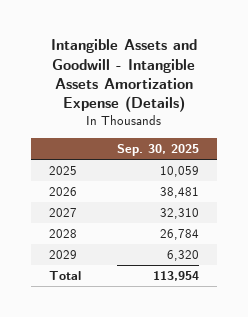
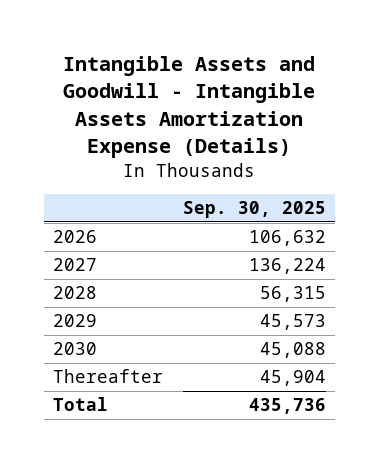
[48,166,77,176] 2025 -> none
[160,187,200,199] 38,481 -> [248,230,326,247] 106,632
[160,208,200,220] 32,310 -> [248,258,326,275] 136,224
[160,229,200,241] 26,784 -> [259,286,326,303] 56,315
[167,250,200,262] 6,320 -> [259,314,326,331] 45,573
none -> [53,342,98,356] 2030
none -> [53,369,164,384] Thereafter
[153,271,200,282] 113,954 -> [248,398,326,415] 435,736

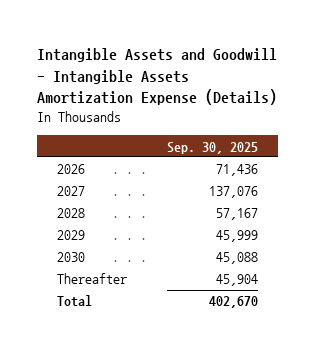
[248,230,326,247] 106,632 -> [216,164,259,177] 71,436
[248,258,326,275] 136,224 -> [209,186,259,199] 137,076
[259,286,326,303] 56,315 -> [216,208,259,221] 57,167
[259,314,326,331] 45,573 -> [216,230,259,243] 45,999
[248,398,326,415] 435,736 -> [209,296,259,309] 402,670

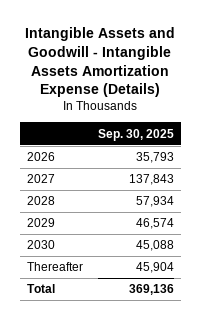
[216,164,259,177] 71,436 -> [135,152,174,164] 35,793
[209,186,259,199] 137,076 -> [128,174,174,186] 137,843
[216,208,259,221] 57,167 -> [135,196,174,208] 57,934
[216,230,259,243] 45,999 -> [135,218,174,230] 46,574
[209,296,259,309] 402,670 -> [128,284,174,296] 369,136

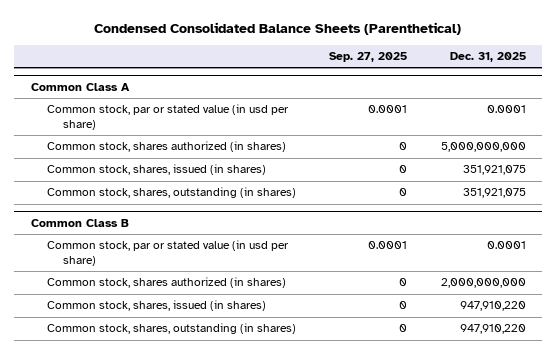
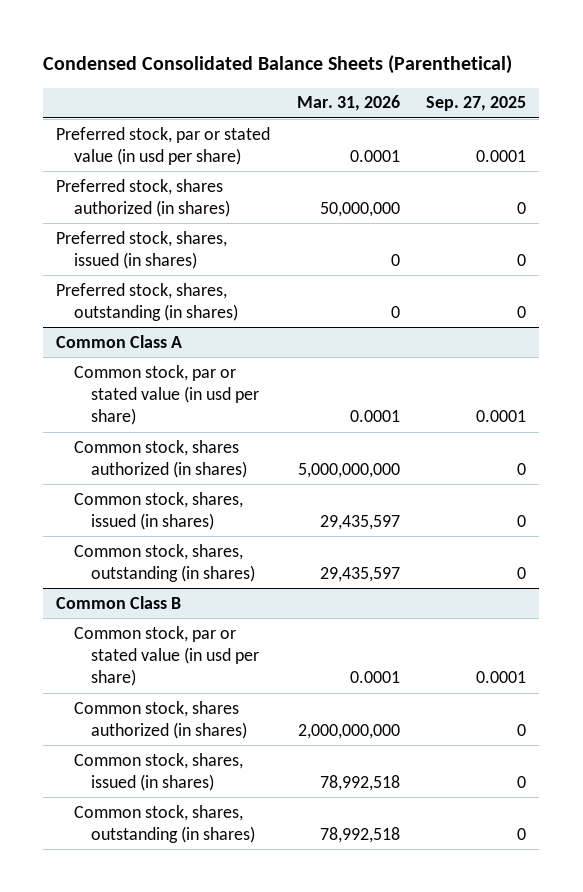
[449,52,526,63] Dec. 31, 2025 -> none
none -> [296,95,400,112] Mar. 31, 2026
none -> [56,126,271,165] Preferred stock, par or stated value (in usd per share)
none -> [56,178,230,217] Preferred stock, shares authorized (in shares)
none -> [56,230,228,269] Preferred stock, shares, issued (in shares)
none -> [56,282,238,321] Preferred stock, shares, outstanding (in shares)

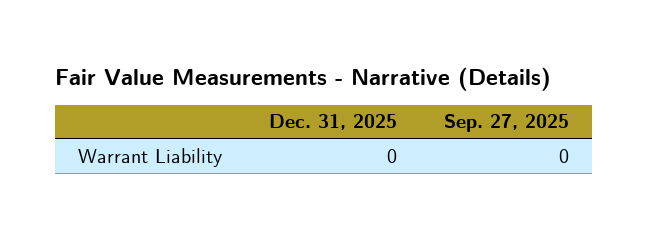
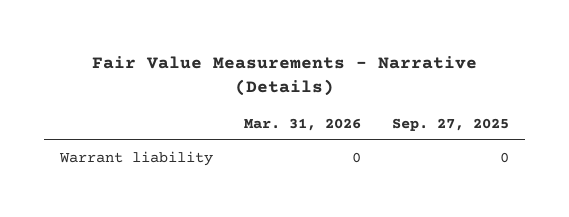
[269,114,398,131] Dec. 31, 2025 -> none
none -> [244,118,362,132] Mar. 31, 2026
[78,147,223,167] Warrant Liability -> [58,150,213,166] Warrant liability

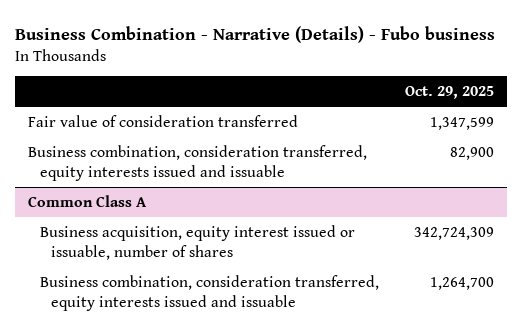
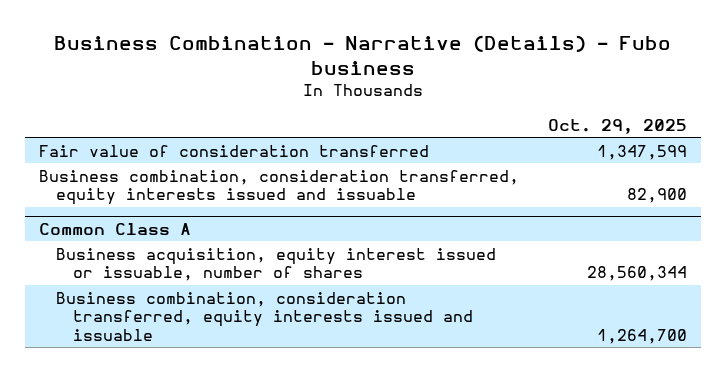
[413,226,494,240] 342,724,309 -> [586,266,687,282] 28,560,344

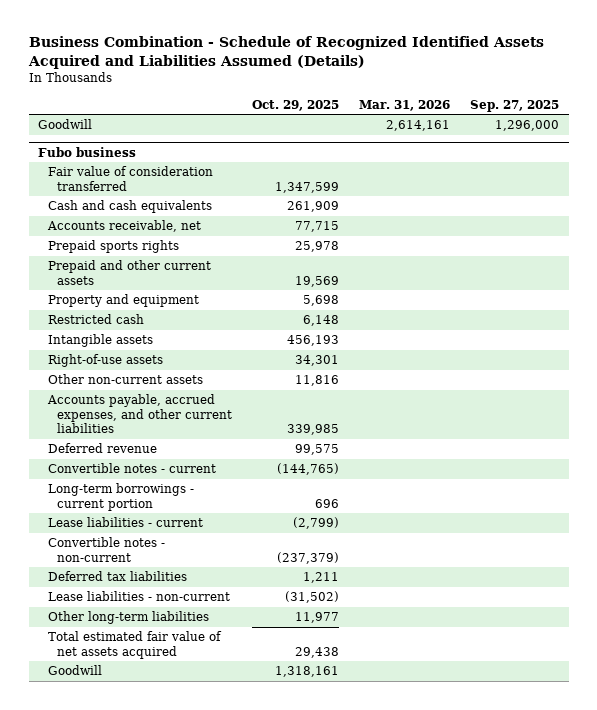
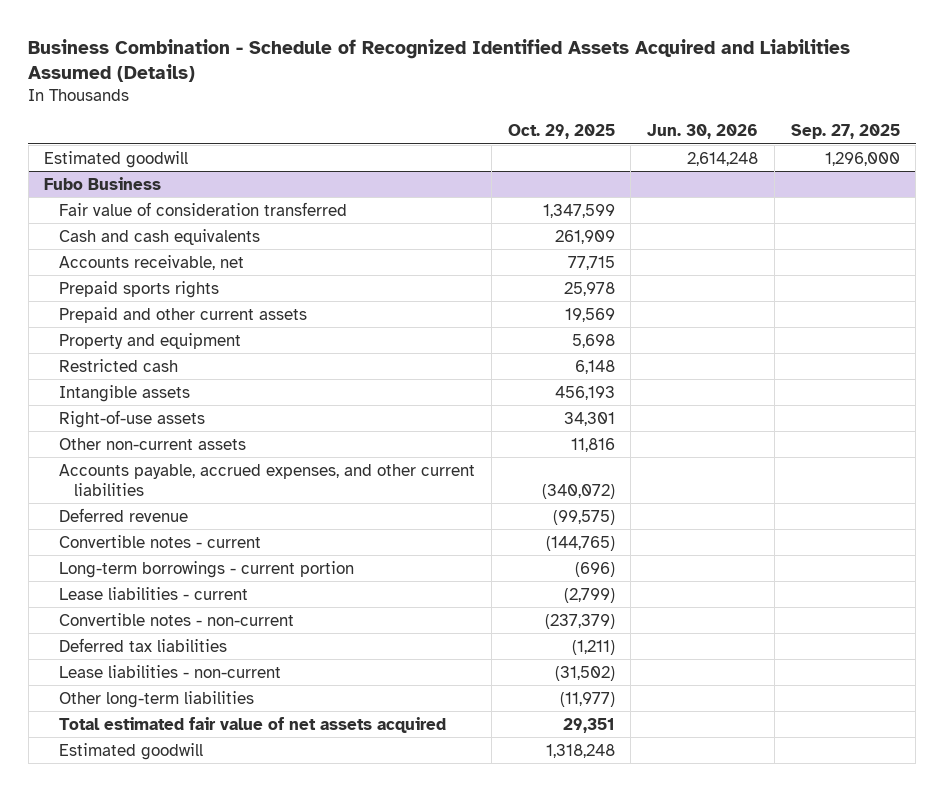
[358,99,450,111] Mar. 31, 2026 -> none
none -> [647,124,759,140] Jun. 30, 2026
[38,119,93,130] Goodwill -> [44,150,189,168] Estimated goodwill
[38,146,137,157] Fubo business -> [44,176,162,190] Fubo Business
[286,424,339,436] 339,985 -> [541,483,615,499] (340,072)
[294,444,339,456] 99,575 -> [552,509,615,525] (99,575)
[314,498,339,508] 696 -> [574,561,615,577] (696)
[302,572,339,584] 1,211 -> [571,639,615,655] (1,211)
[294,612,339,624] 11,977 -> [559,691,615,707] (11,977)
[294,646,339,658] 29,438 -> [562,717,615,733] 29,351
[47,665,102,676] Goodwill -> [59,742,204,760] Estimated goodwill
[274,666,339,678] 1,318,161 -> [545,743,615,758] 1,318,248

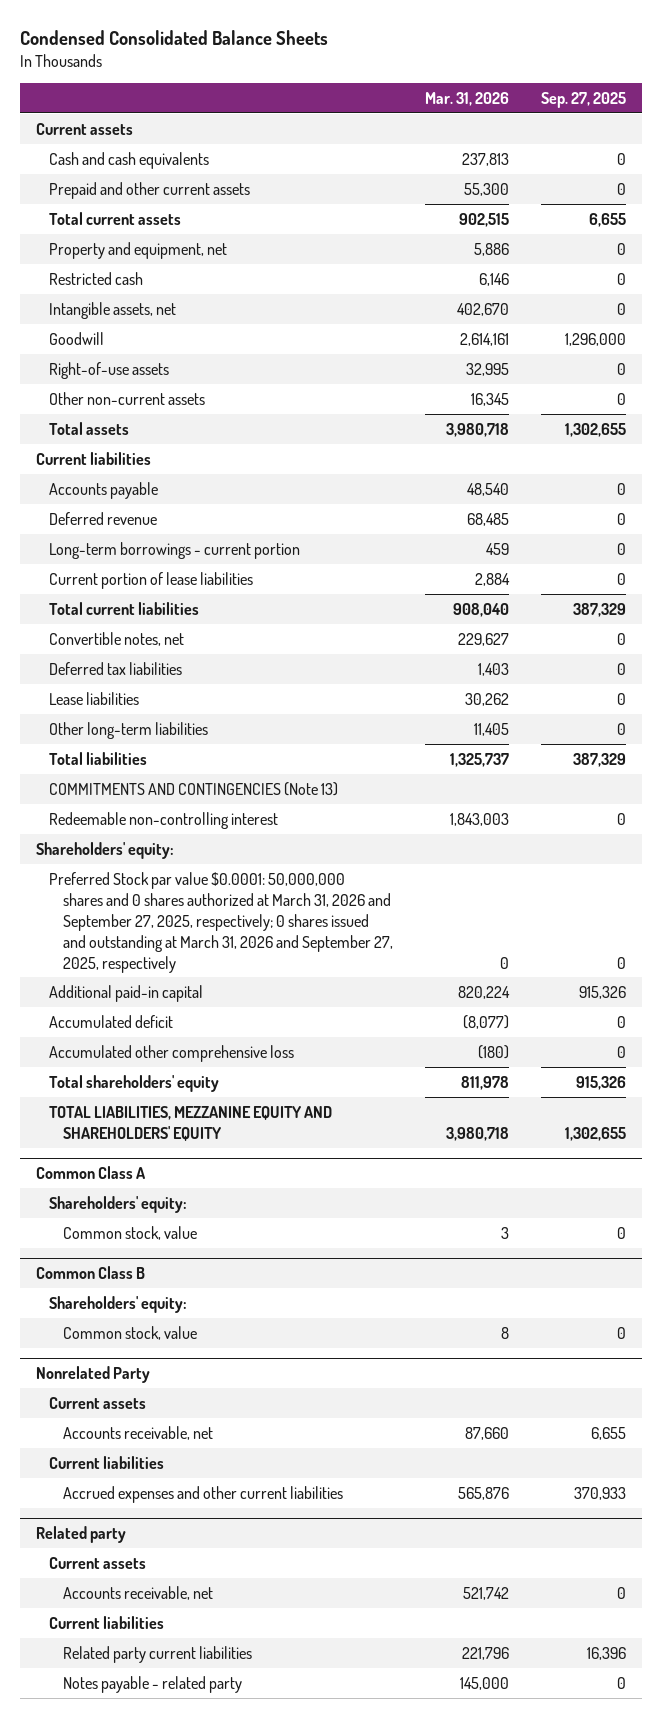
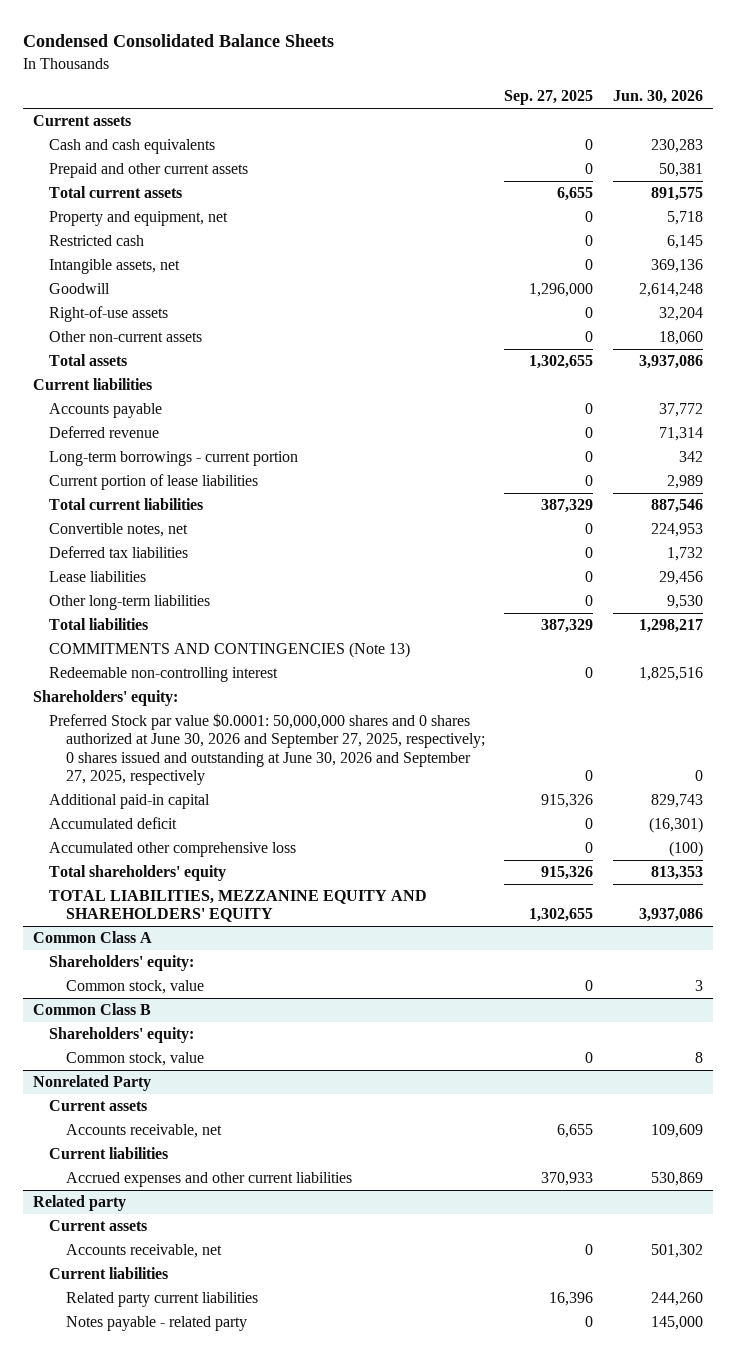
[424,91,509,106] Mar. 31, 2026 -> none
none -> [613,90,704,105] Jun. 30, 2026
[49,871,393,973] Preferred Stock par value $0.0001: 50,000,000 shares and 0 shares authorized at March 31, 2026 and September 27, 2025, respectively; 0 shares issued and outstanding at March 31, 2026 and September 27, 2025, respectively -> [49,712,485,786] Preferred Stock par value $0.0001: 50,000,000 shares and 0 shares authorized at June 30, 2026 and September 27, 2025, respectively; 0 shares issued and outstanding at June 30, 2026 and September 27, 2025, respectively

